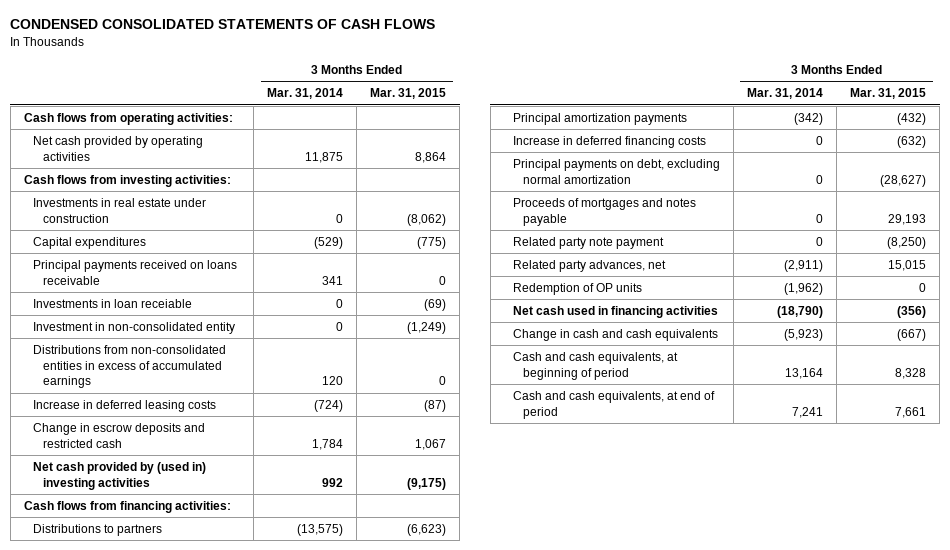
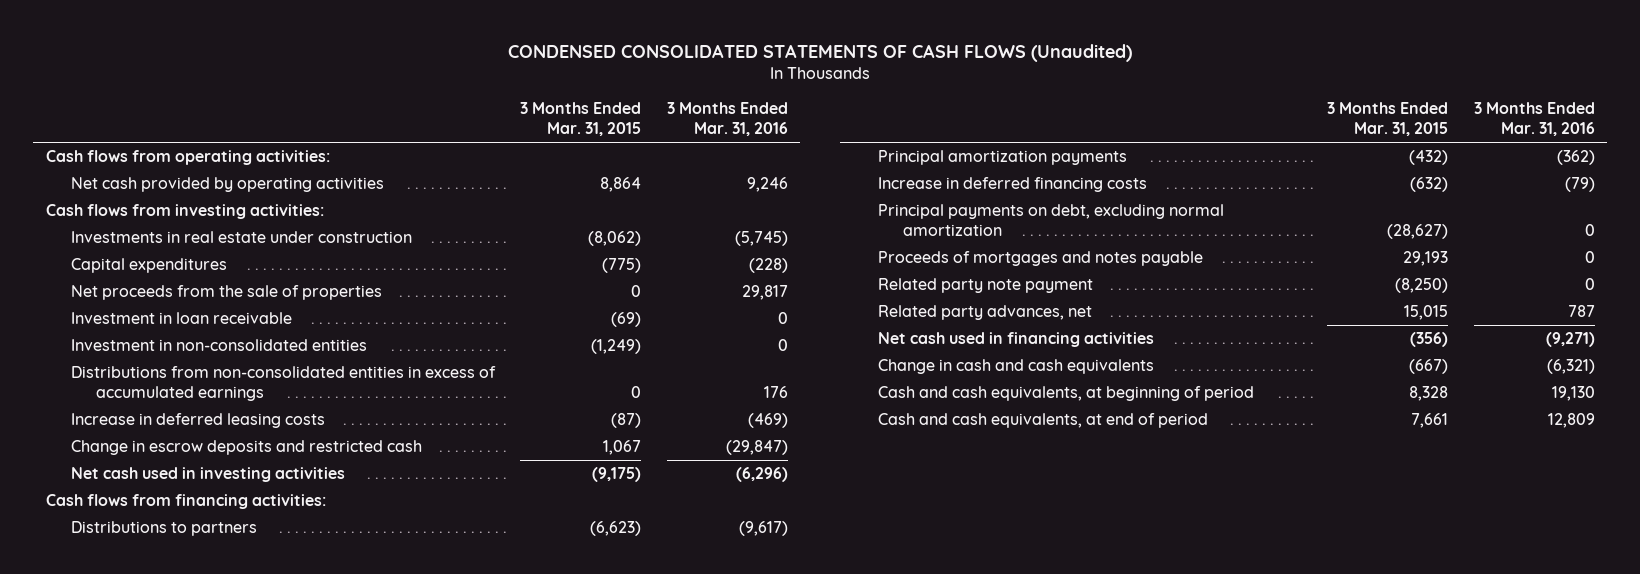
[10,19,436,30] CONDENSED CONSOLIDATED STATEMENTS OF CASH FLOWS -> [508,43,1133,62] CONDENSED CONSOLIDATED STATEMENTS OF CASH FLOWS (Unaudited)
[267,88,344,100] Mar. 31, 2014 -> none
none -> [666,102,788,137] 3 Months Ended Mar. 31, 2016
[33,259,238,285] Principal payments received on loans receivable -> none
none -> [70,285,382,301] Net proceeds from the sale of properties
[33,298,193,308] Investments in loan receiable -> [70,312,292,325] Investment in loan receivable
[33,321,236,334] Investment in non-consolidated entity -> [70,339,367,352] Investment in non-consolidated entities
[33,461,207,490] Net cash provided by (used in) investing activities -> [70,467,345,483] Net cash used in investing activities
[513,282,643,295] Redemption of OP units -> none

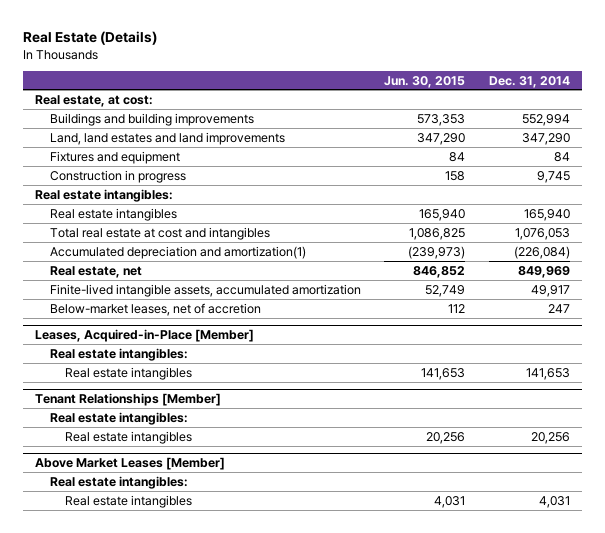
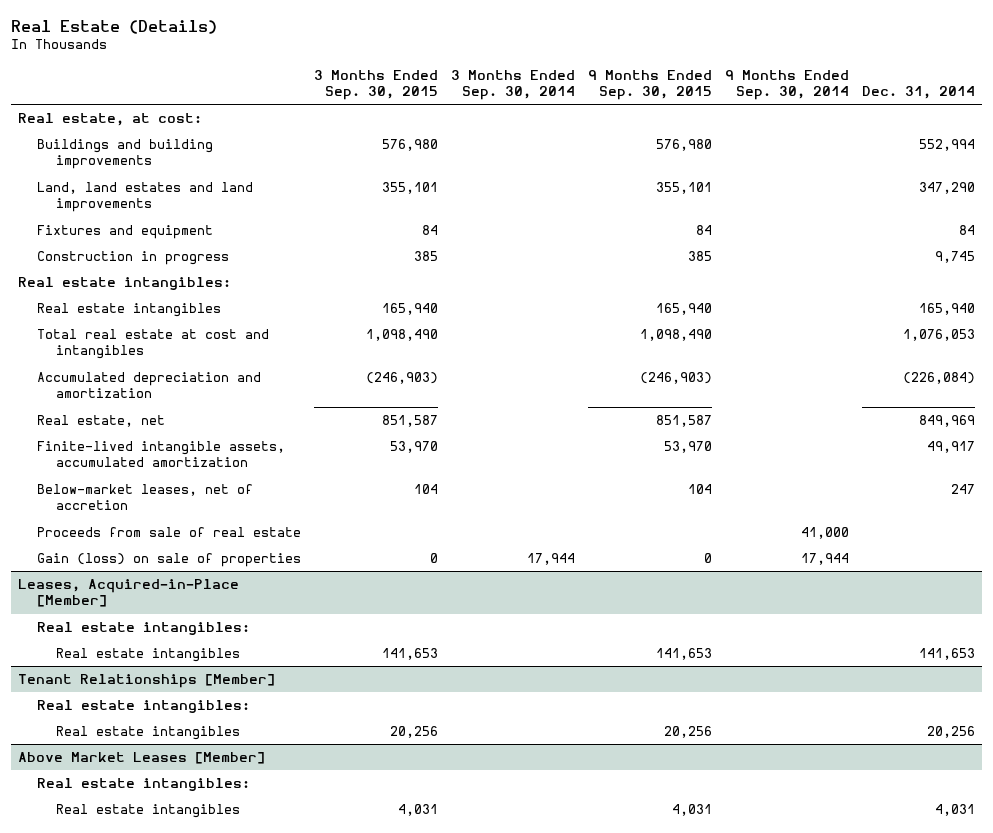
[384,75,466,88] Jun. 30, 2015 -> none
none -> [314,70,439,101] 3 Months Ended Sep. 30, 2015
none -> [451,70,576,101] 3 Months Ended Sep. 30, 2014
none -> [588,70,713,101] 9 Months Ended Sep. 30, 2015
none -> [725,70,850,101] 9 Months Ended Sep. 30, 2014
[49,245,306,259] Accumulated depreciation and amortization(1) -> [37,372,262,399] Accumulated depreciation and amortization
none -> [37,527,302,538] Proceeds from sale of real estate
none -> [37,553,302,568] Gain (loss) on sale of properties

